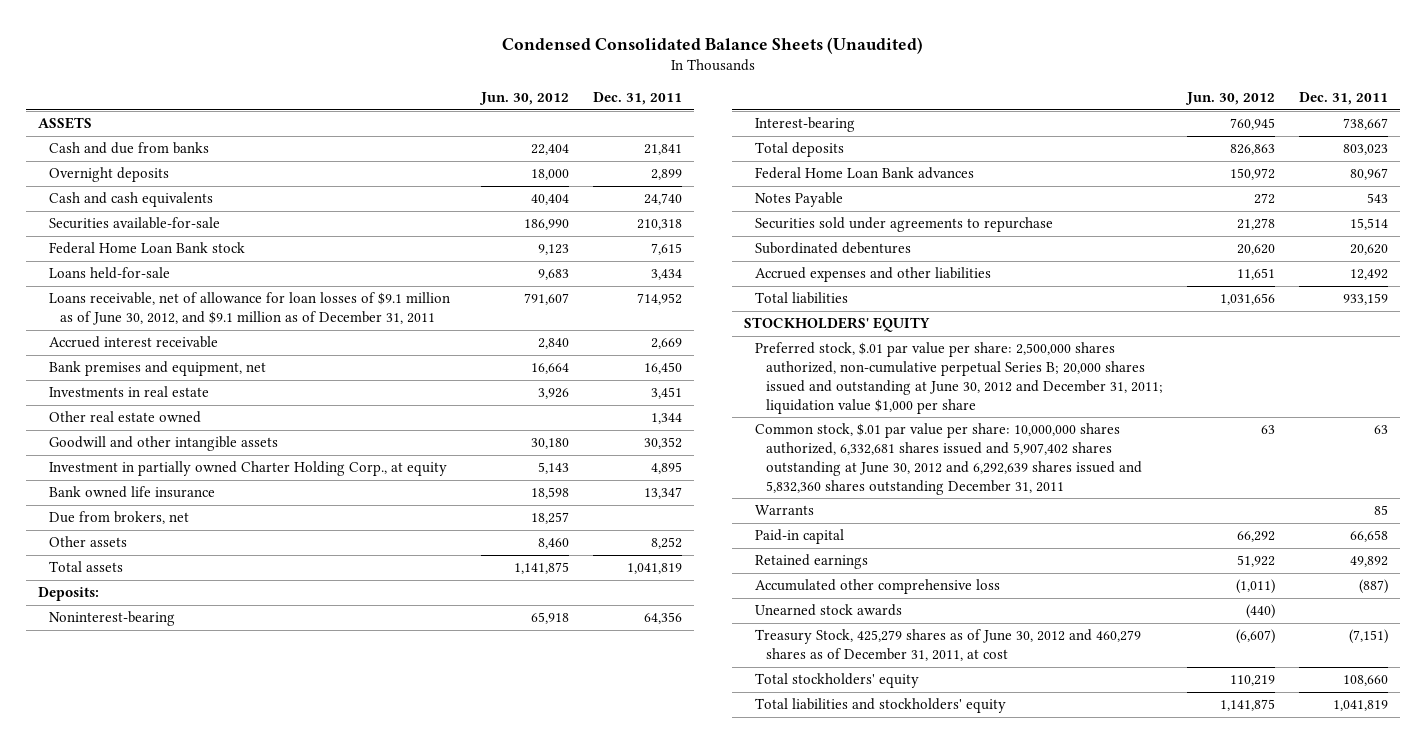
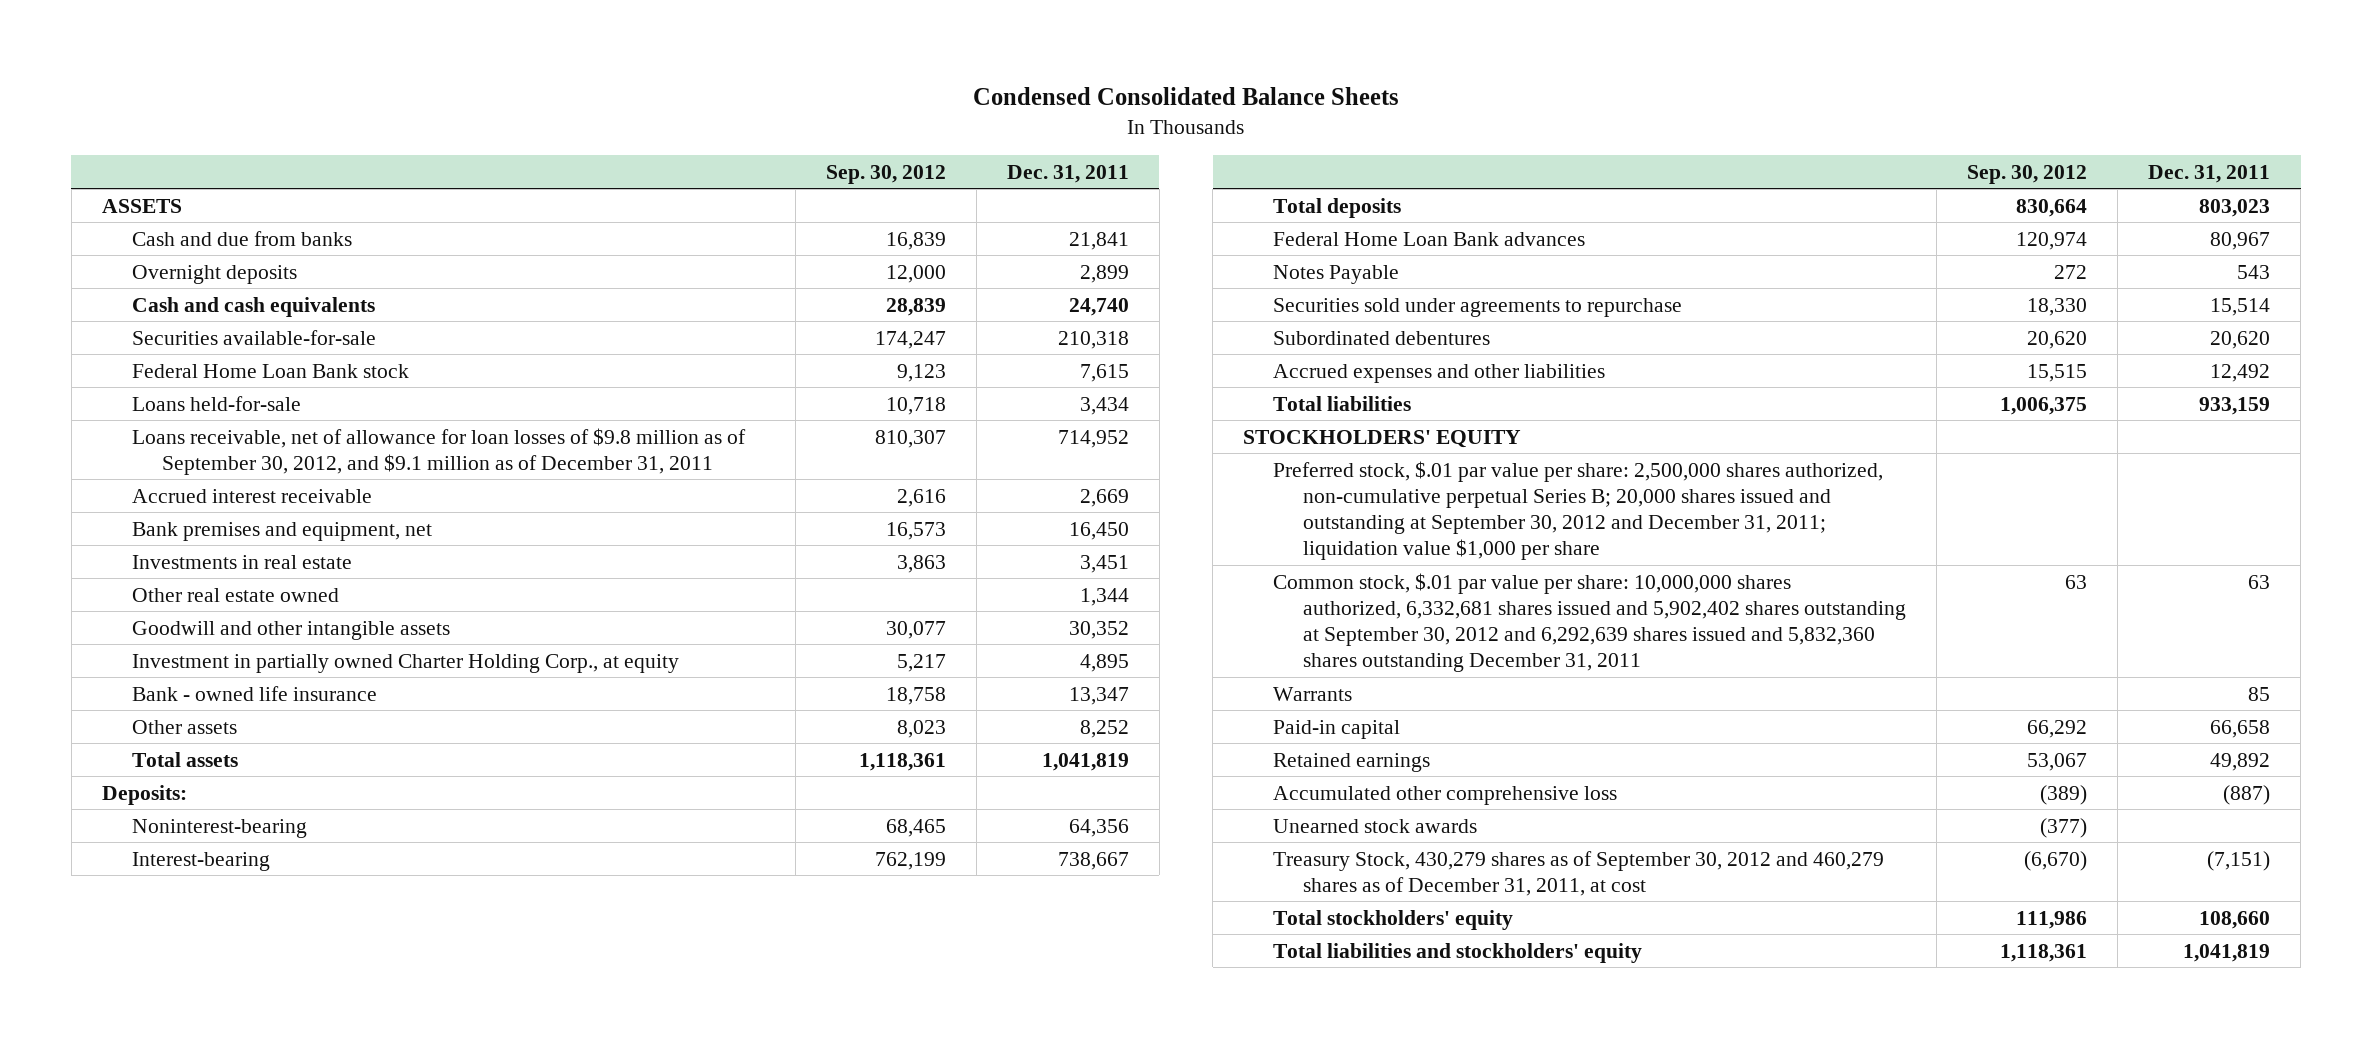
[502,36,924,54] Condensed Consolidated Balance Sheets (Unaudited) -> [973,86,1400,105] Condensed Consolidated Balance Sheets
[479,92,570,106] Jun. 30, 2012 -> none
none -> [825,164,946,184] Sep. 30, 2012
[49,292,451,326] Loans receivable, net of allowance for loan losses of $9.1 million as of June 30, 2012, and $9.1 million as of December 31, 2011 -> [131,427,746,475] Loans receivable, net of allowance for loan losses of $9.8 million as of September 30, 2012, and $9.1 million as of December 31, 2011
[49,511,190,525] Due from brokers, net -> none
[49,486,216,499] Bank owned life insurance -> [131,685,377,701] Bank - owned life insurance
[755,342,1164,415] Preferred stock, $.01 par value per share: 2,500,000 shares authorized, non-cumulative perpetual Series B; 20,000 shares issued and outstanding at June 30, 2012 and December 31, 2011; liquidation value $1,000 per share -> [1273,460,1884,561] Preferred stock, $.01 par value per share: 2,500,000 shares authorized, non-cumulative perpetual Series B; 20,000 shares issued and outstanding at September 30, 2012 and December 31, 2011; liquidation value $1,000 per share
[755,423,1143,496] Common stock, $.01 par value per share: 10,000,000 shares authorized, 6,332,681 shares issued and 5,907,402 shares outstanding at June 30, 2012 and 6,292,639 shares issued and 5,832,360 shares outstanding December 31, 2011 -> [1273,572,1907,673] Common stock, $.01 par value per share: 10,000,000 shares authorized, 6,332,681 shares issued and 5,902,402 shares outstanding at September 30, 2012 and 6,292,639 shares issued and 5,832,360 shares outstanding December 31, 2011
[755,629,1142,662] Treasury Stock, 425,279 shares as of June 30, 2012 and 460,279 shares as of December 31, 2011, at cost -> [1273,850,1885,896] Treasury Stock, 430,279 shares as of September 30, 2012 and 460,279 shares as of December 31, 2011, at cost

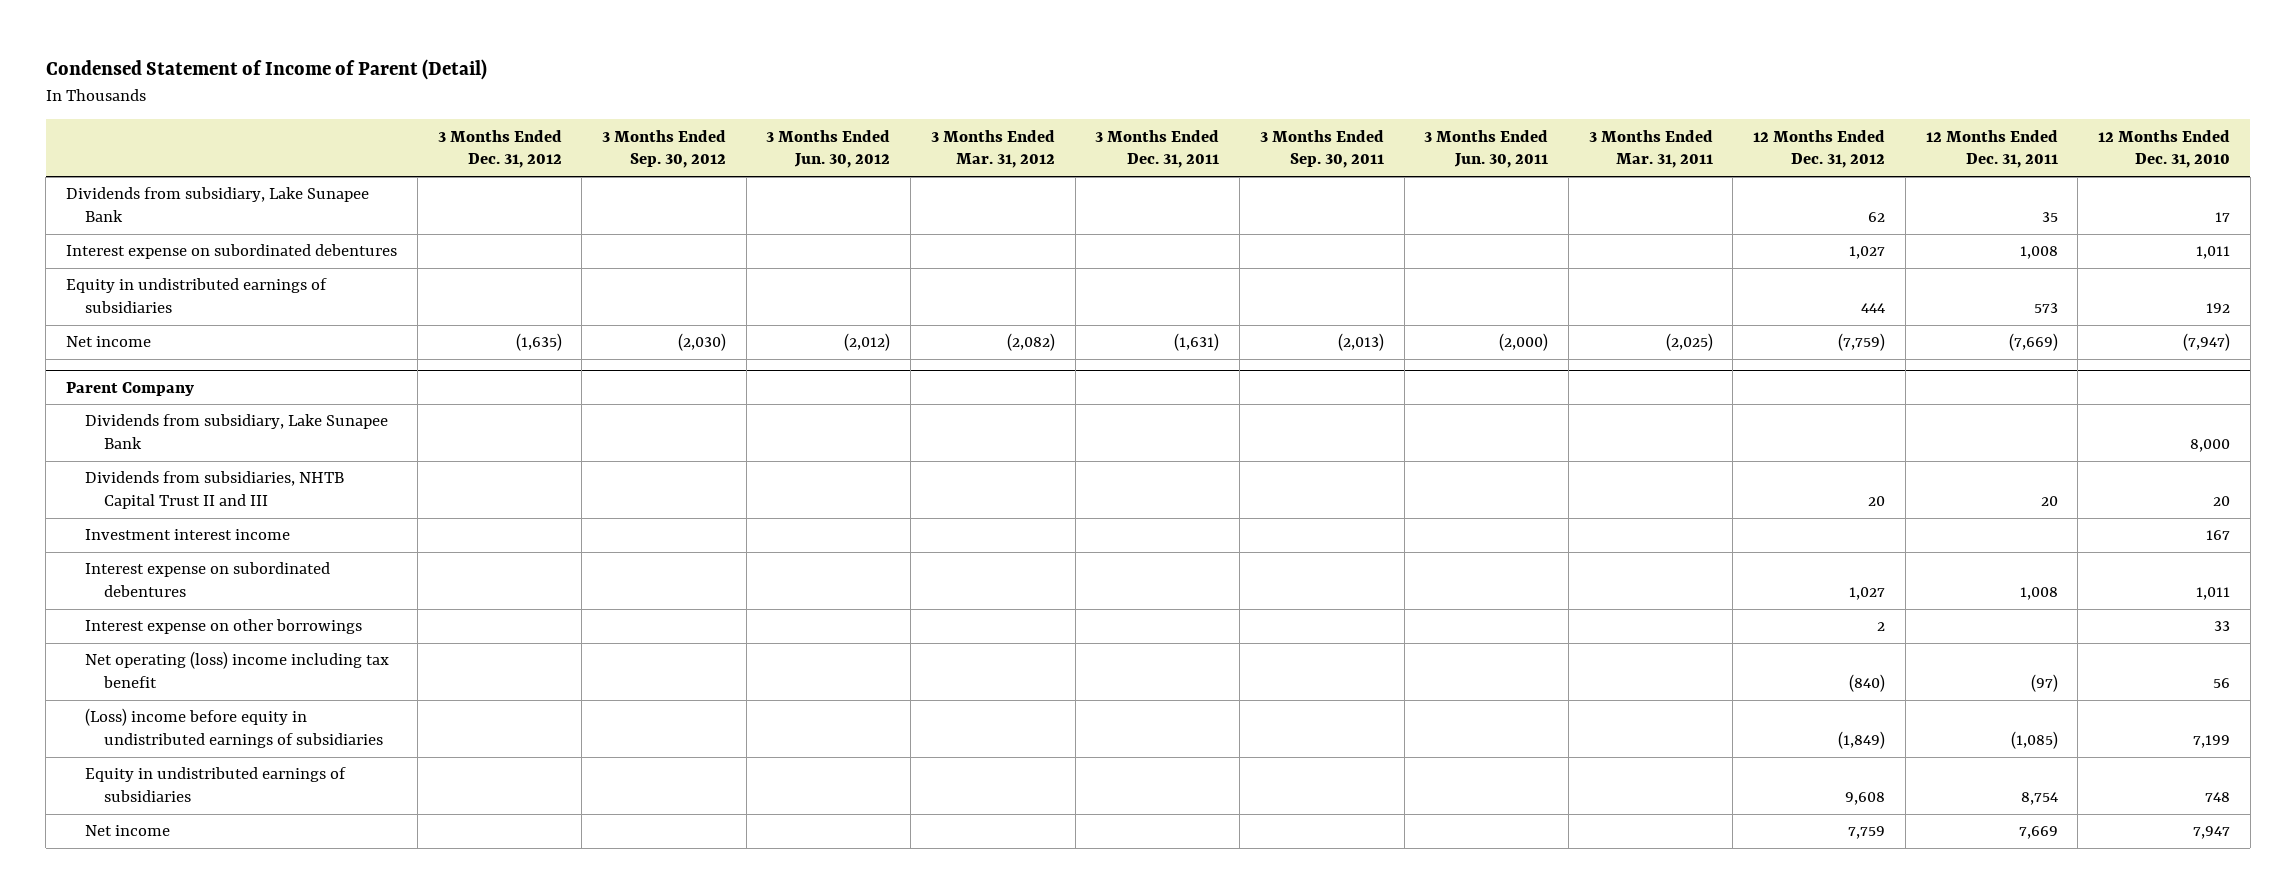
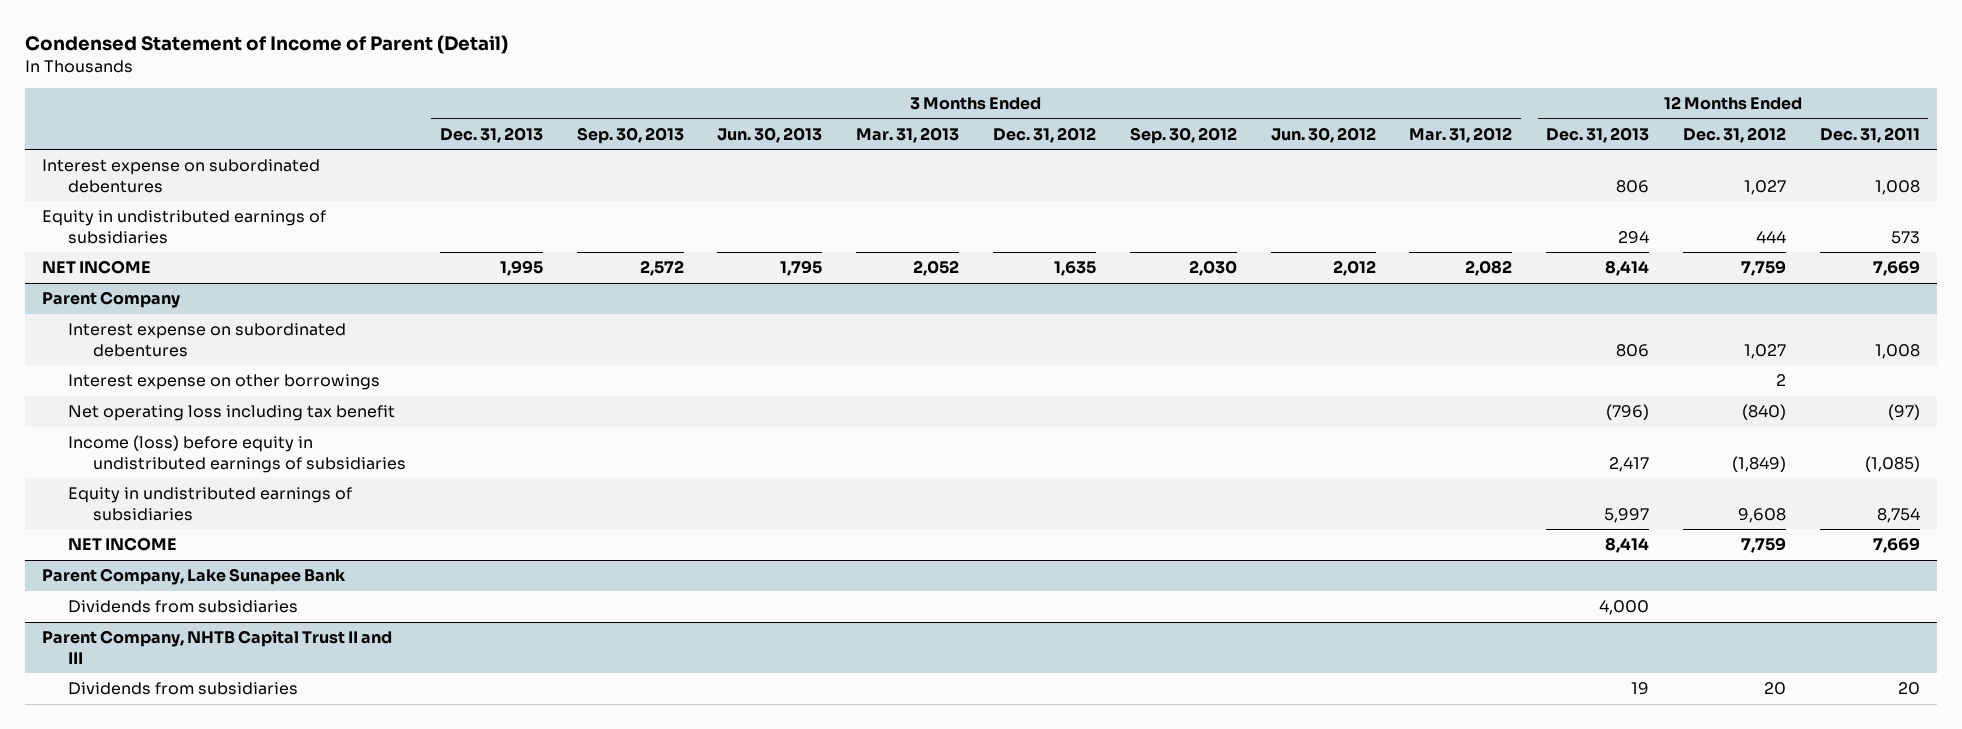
[1095,129,1220,169] 3 Months Ended Dec. 31, 2011 -> none
[1259,129,1384,169] 3 Months Ended Sep. 30, 2011 -> none
[1424,129,1549,169] 3 Months Ended Jun. 30, 2011 -> none
[1588,129,1713,169] 3 Months Ended Mar. 31, 2011 -> none
[2098,129,2231,169] 12 Months Ended Dec. 31, 2010 -> none
none -> [439,126,543,143] Dec. 31, 2013
none -> [576,126,684,144] Sep. 30, 2013
none -> [717,126,823,143] Jun. 30, 2013
none -> [856,126,960,143] Mar. 31, 2013
none -> [1546,126,1650,143] Dec. 31, 2013
[66,187,370,222] Dividends from subsidiary, Lake Sunapee Bank -> none
[66,336,152,348] Net income -> [42,260,152,275] NET INCOME
[515,333,562,352] (1,635) -> [1053,261,1096,277] 1,635
[677,333,726,352] (2,030) -> [1188,260,1237,277] 2,030
[844,333,891,352] (2,012) -> [1332,260,1376,277] 2,012
[1006,333,1055,352] (2,082) -> [1465,260,1513,277] 2,082
[1838,333,1886,352] (7,759) -> [1740,260,1786,277] 7,759
[2008,333,2058,352] (7,669) -> [1872,260,1920,277] 7,669
[85,414,389,449] Dividends from subsidiary, Lake Sunapee Bank -> none
[85,471,345,509] Dividends from subsidiaries, NHTB Capital Trust II and III -> none
[85,529,291,541] Investment interest income -> none
[85,651,390,688] Net operating (loss) income including tax benefit -> [67,405,395,422] Net operating loss including tax benefit
[85,708,384,748] (Loss) income before equity in undistributed earnings of subsidiaries -> [67,435,407,473] Income (loss) before equity in undistributed earnings of subsidiaries
[85,825,171,837] Net income -> [67,537,177,552] NET INCOME
none -> [42,568,347,586] Parent Company, Lake Sunapee Bank
none -> [67,600,298,614] Dividends from subsidiaries
none -> [42,630,393,664] Parent Company, NHTB Capital Trust II and III
none -> [67,682,298,696] Dividends from subsidiaries

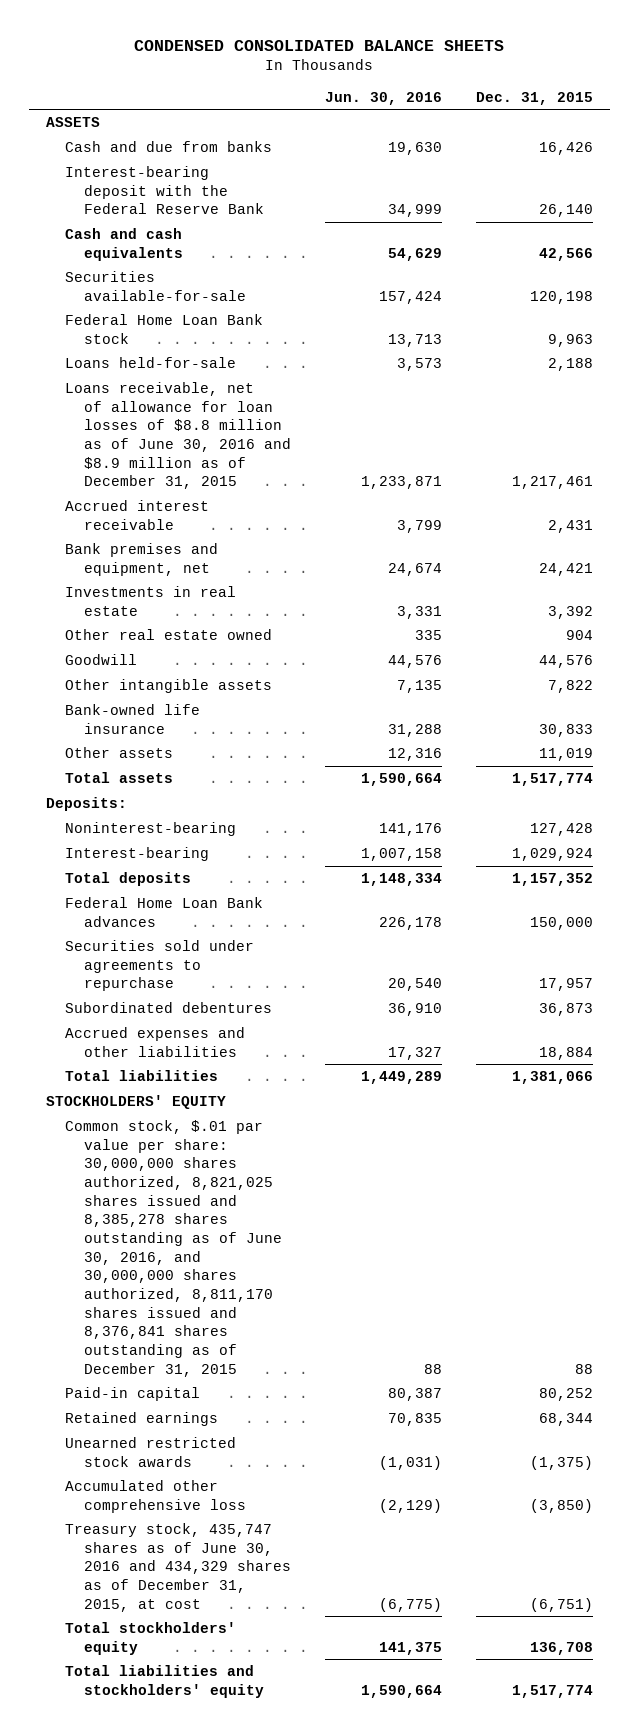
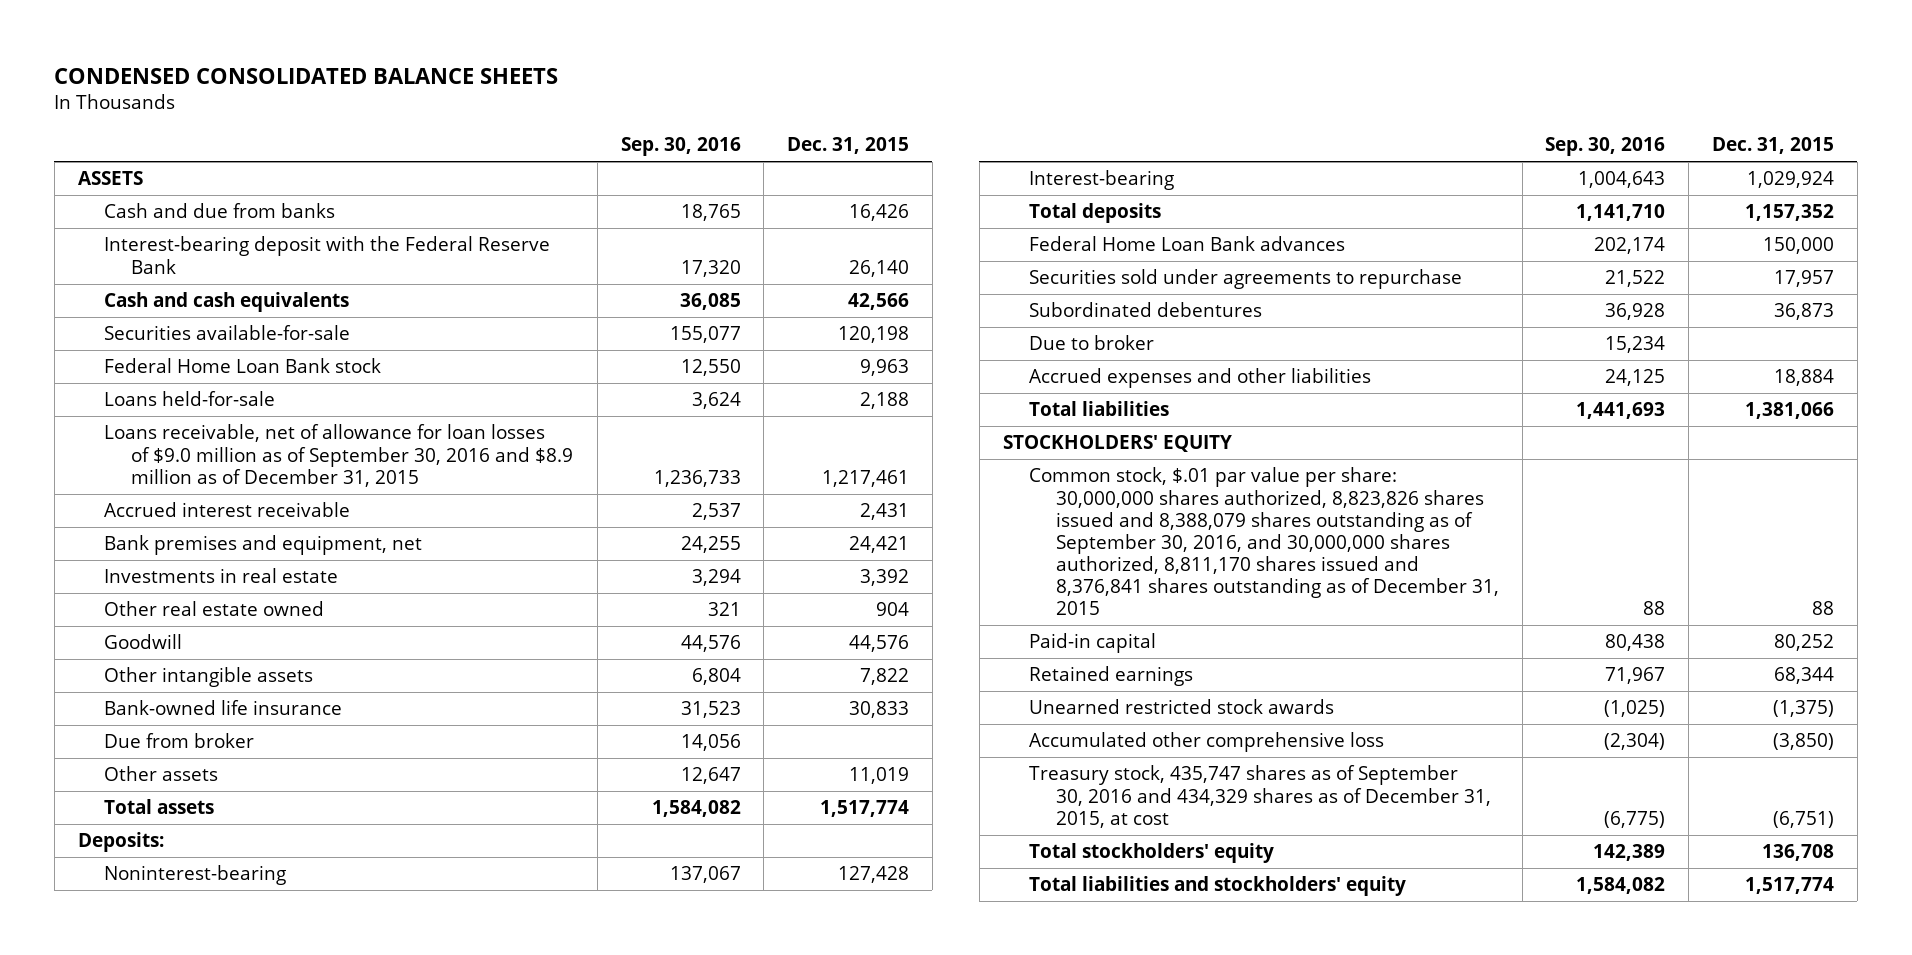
[324,91,442,105] Jun. 30, 2016 -> none
none -> [620,137,741,157] Sep. 30, 2016
[64,382,291,490] Loans receivable, net of allowance for loan losses of $8.8 million as of June 30, 2016 and $8.9 million as of December 31, 2015 -> [104,424,574,487] Loans receivable, net of allowance for loan losses of $9.0 million as of September 30, 2016 and $8.9 million as of December 31, 2015
none -> [104,733,255,749] Due from broker
none -> [1029,335,1155,351] Due to broker
[64,1120,282,1377] Common stock, $.01 par value per share: 30,000,000 shares authorized, 8,821,025 shares issued and 8,385,278 shares outstanding as of June 30, 2016, and 30,000,000 shares authorized, 8,811,170 shares issued and 8,376,841 shares outstanding as of December 31, 2015 -> [1029,467,1500,616] Common stock, $.01 par value per share: 30,000,000 shares authorized, 8,823,826 shares issued and 8,388,079 shares outstanding as of September 30, 2016, and 30,000,000 shares authorized, 8,811,170 shares issued and 8,376,841 shares outstanding as of December 31, 2015
[64,1523,291,1612] Treasury stock, 435,747 shares as of June 30, 2016 and 434,329 shares as of December 31, 2015, at cost -> [1029,765,1492,828] Treasury stock, 435,747 shares as of September 30, 2016 and 434,329 shares as of December 31, 2015, at cost

